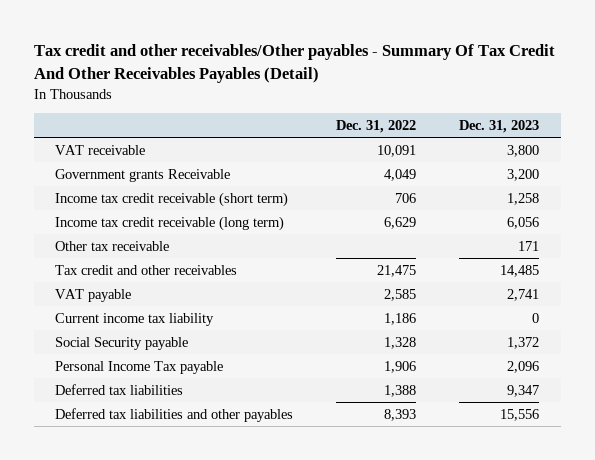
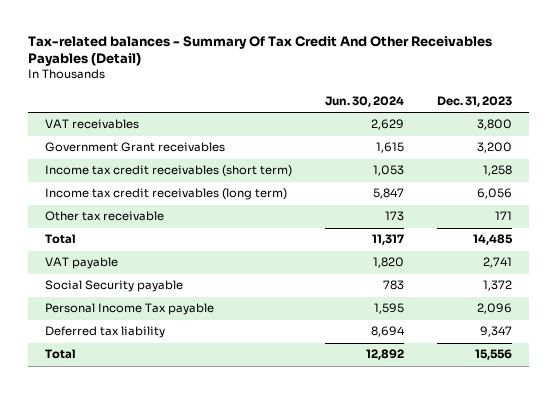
[33,44,555,83] Tax credit and other receivables/Other payables - Summary Of Tax Credit And Other Receivables Payables (Detail) -> [27,35,492,67] Tax-related balances - Summary Of Tax Credit And Other Receivables Payables (Detail)
[336,120,417,134] Dec. 31, 2022 -> none
none -> [324,96,404,108] Jun. 30, 2024
[55,144,146,155] VAT receivable -> [44,119,139,130] VAT receivables
[55,168,231,182] Government grants Receivable -> [44,142,225,153] Government Grant receivables
[55,191,289,207] Income tax credit receivable (short term) -> [44,165,292,178] Income tax credit receivables (short term)
[55,215,285,231] Income tax credit receivable (long term) -> [44,188,287,201] Income tax credit receivables (long term)
[55,264,238,275] Tax credit and other receivables -> [44,234,76,245] Total
[55,312,215,326] Current income tax liability -> none
[55,383,184,395] Deferred tax liabilities -> [44,326,165,339] Deferred tax liability
[55,407,294,422] Deferred tax liabilities and other payables -> [44,349,76,360] Total

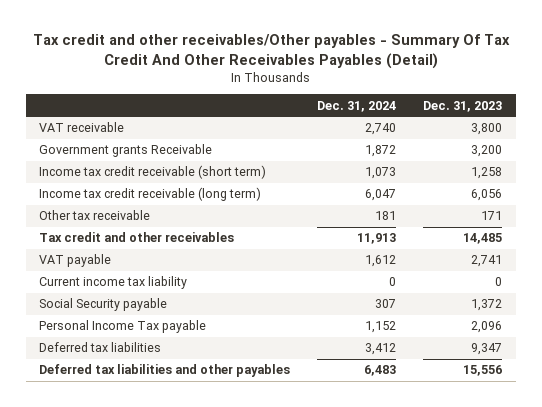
[27,35,492,67] Tax-related balances - Summary Of Tax Credit And Other Receivables Payables (Detail) -> [32,34,510,69] Tax credit and other receivables/Other payables - Summary Of Tax Credit And Other Receivables Payables (Detail)
[324,96,404,108] Jun. 30, 2024 -> none
none -> [317,100,397,112] Dec. 31, 2024
[44,119,139,130] VAT receivables -> [39,122,125,133] VAT receivable
[44,142,225,153] Government Grant receivables -> [39,144,213,158] Government grants Receivable
[44,165,292,178] Income tax credit receivables (short term) -> [39,165,267,180] Income tax credit receivable (short term)
[44,188,287,201] Income tax credit receivables (long term) -> [39,187,262,202] Income tax credit receivable (long term)
[44,234,76,245] Total -> [39,232,235,243] Tax credit and other receivables
none -> [39,276,188,290] Current income tax liability
[44,326,165,339] Deferred tax liability -> [39,342,162,353] Deferred tax liabilities
[44,349,76,360] Total -> [39,364,291,378] Deferred tax liabilities and other payables

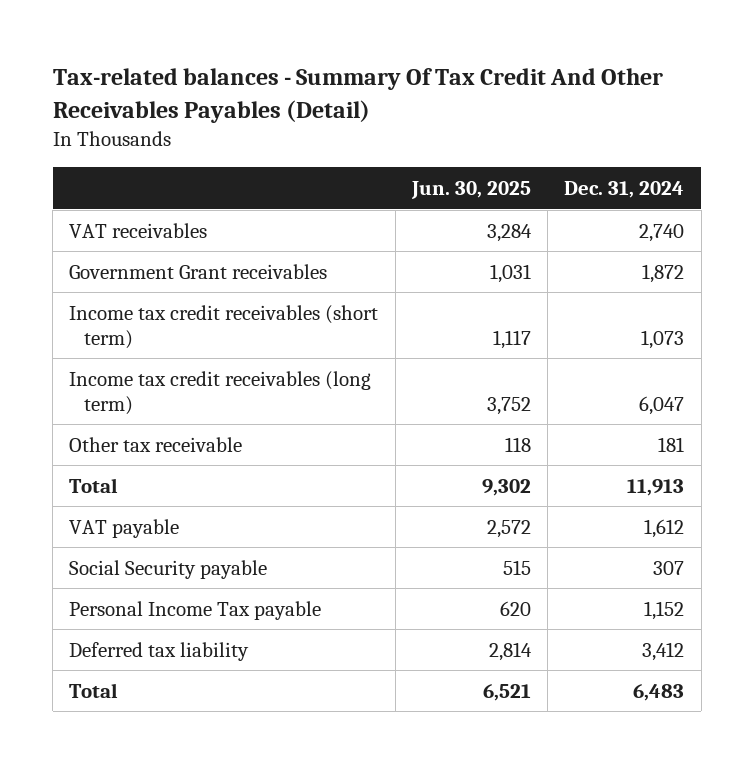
[32,34,510,69] Tax credit and other receivables/Other payables - Summary Of Tax Credit And Other Receivables Payables (Detail) -> [52,68,663,123] Tax-related balances - Summary Of Tax Credit And Other Receivables Payables (Detail)
[423,100,503,112] Dec. 31, 2023 -> none
none -> [410,181,531,200] Jun. 30, 2025
[39,122,125,133] VAT receivable -> [69,222,208,238] VAT receivables
[39,144,213,158] Government grants Receivable -> [69,263,328,279] Government Grant receivables
[39,165,267,180] Income tax credit receivable (short term) -> [69,304,379,349] Income tax credit receivables (short term)
[39,187,262,202] Income tax credit receivable (long term) -> [69,370,372,415] Income tax credit receivables (long term)
[39,232,235,243] Tax credit and other receivables -> [69,477,119,493] Total
[39,276,188,290] Current income tax liability -> none
[39,342,162,353] Deferred tax liabilities -> [69,641,250,661] Deferred tax liability
[39,364,291,378] Deferred tax liabilities and other payables -> [69,682,119,698] Total

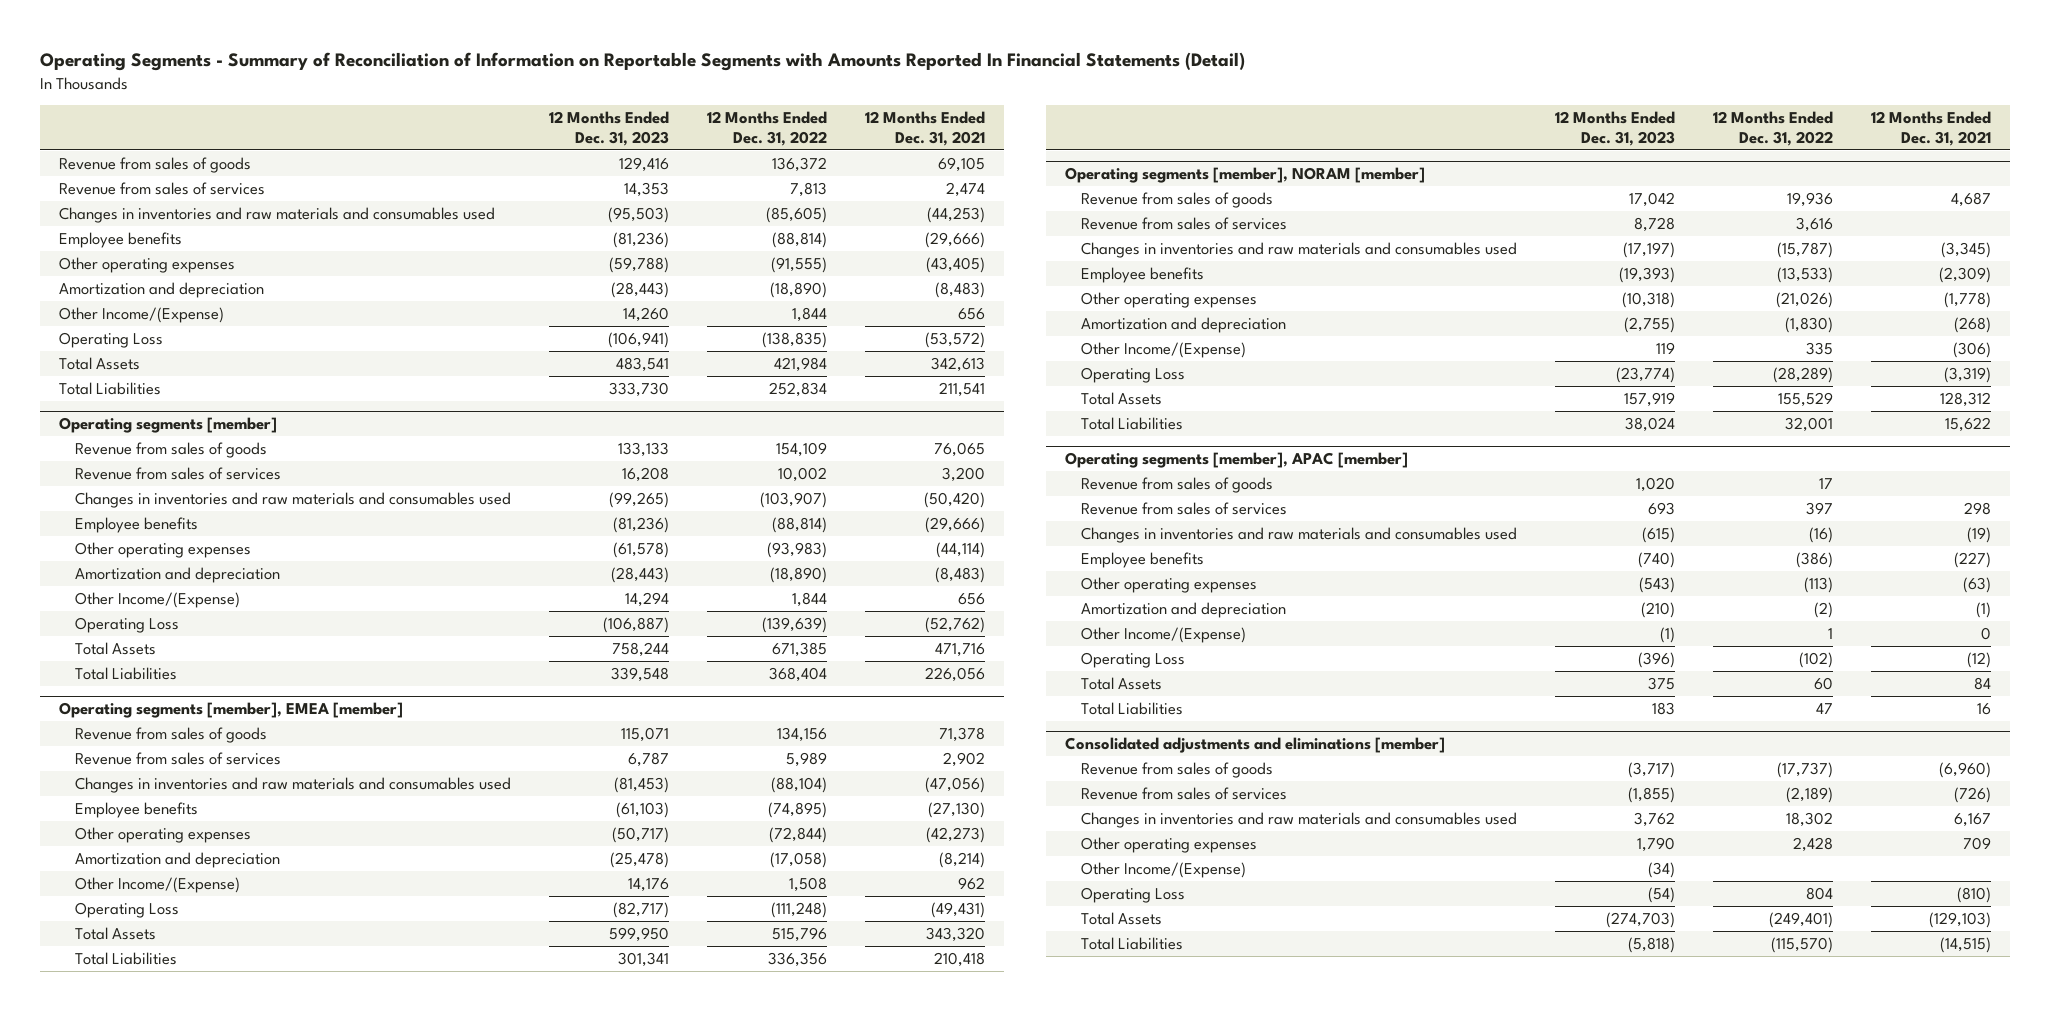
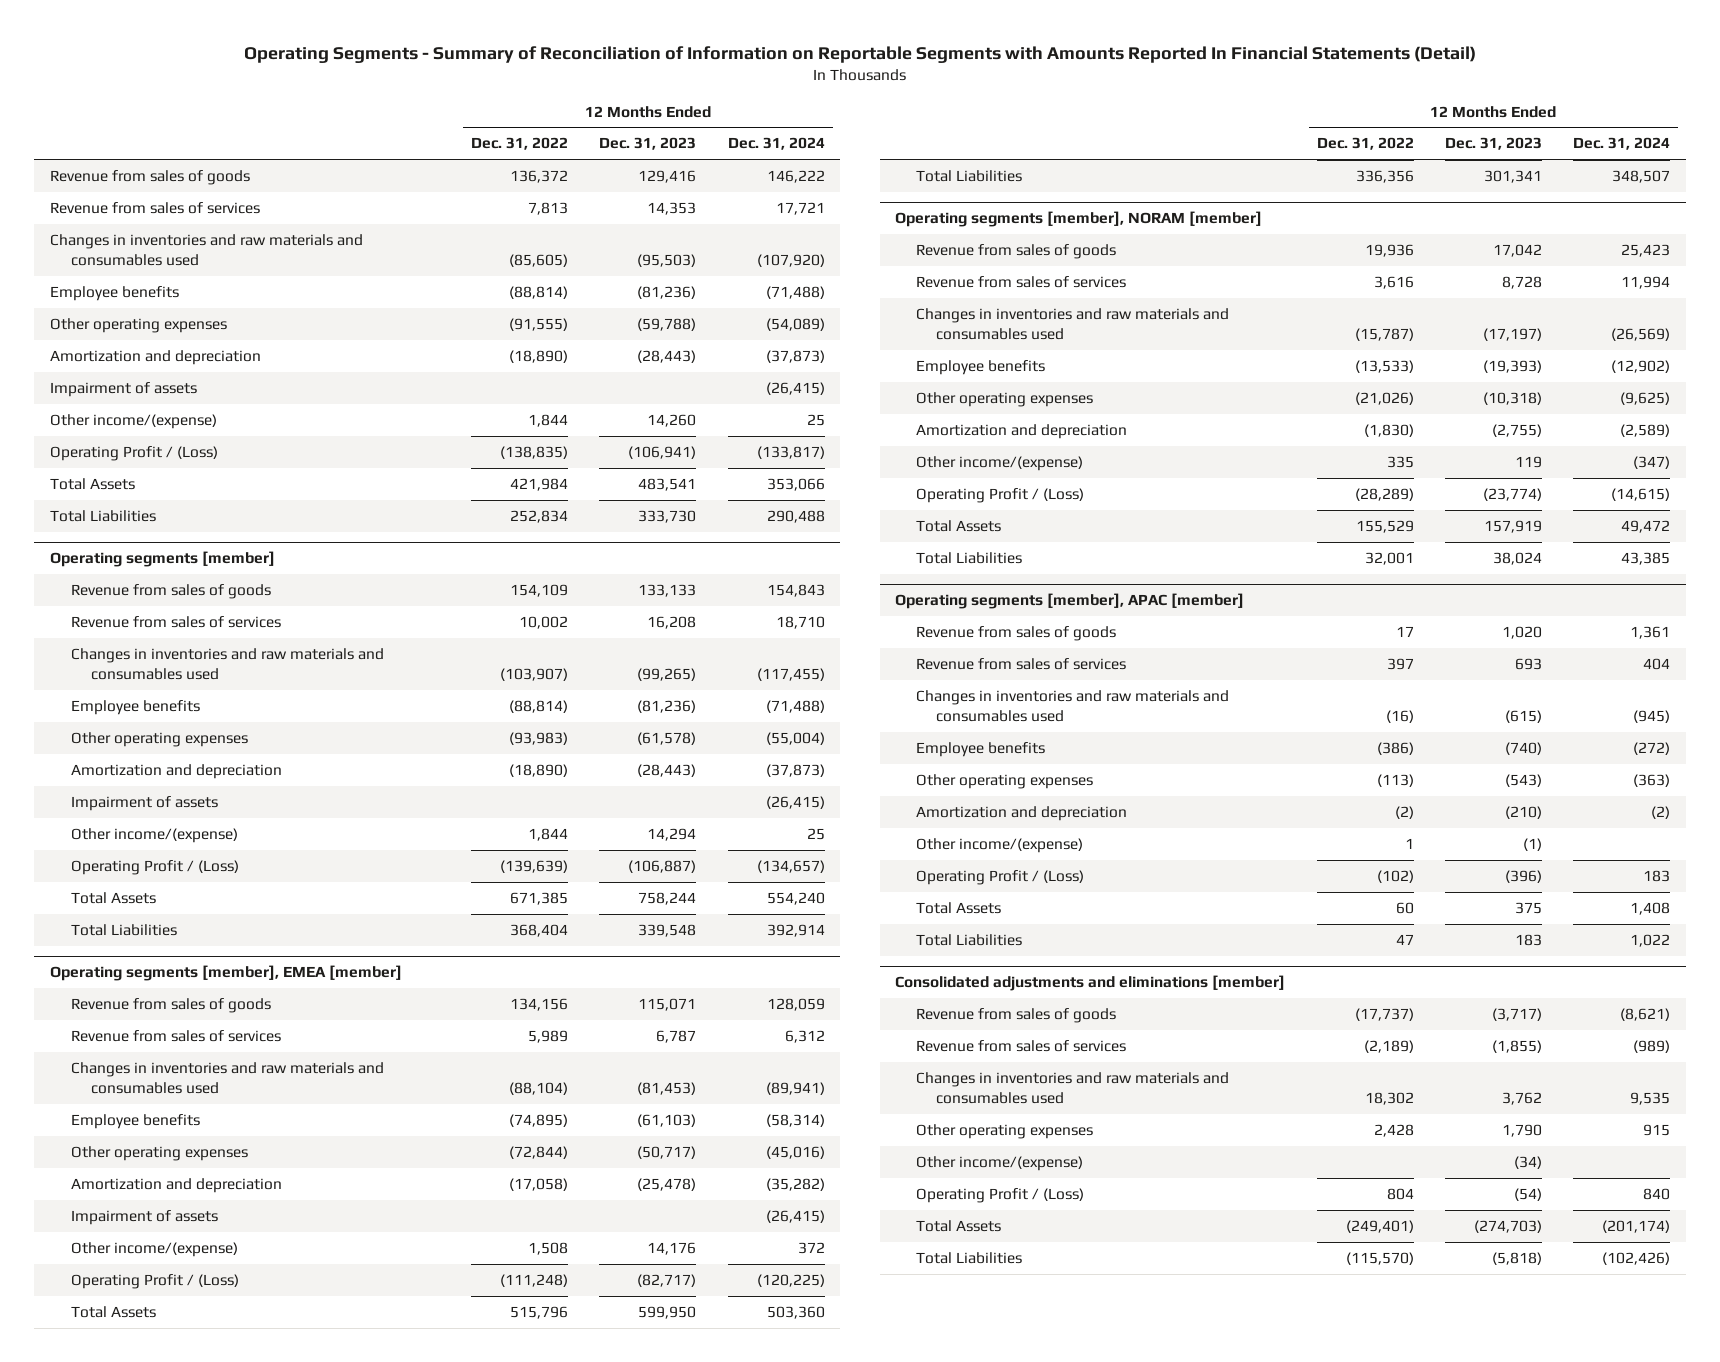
[865,110,986,147] 12 Months Ended Dec. 31, 2021 -> none
none -> [727,137,825,151] Dec. 31, 2024
none -> [49,382,197,398] Impairment of assets
[59,306,225,323] Other Income/(Expense) -> [49,414,217,430] Other income/(expense)
[59,331,164,348] Operating Loss -> [49,446,218,462] Operating Profit / (Loss)
none -> [70,796,218,812] Impairment of assets
[75,591,241,608] Other Income/(Expense) -> [70,828,238,844] Other income/(expense)
[75,616,180,633] Operating Loss -> [70,860,239,876] Operating Profit / (Loss)
none -> [70,1210,218,1226] Impairment of assets
[75,876,241,893] Other Income/(Expense) -> [70,1242,238,1258] Other income/(expense)
[75,901,180,918] Operating Loss -> [70,1274,239,1290] Operating Profit / (Loss)
[1080,341,1246,358] Other Income/(Expense) -> [915,456,1083,472] Other income/(expense)
[1080,366,1185,383] Operating Loss -> [915,488,1084,504] Operating Profit / (Loss)
[1080,626,1246,643] Other Income/(Expense) -> [915,838,1083,854] Other income/(expense)
[1080,651,1185,668] Operating Loss -> [915,870,1084,886] Operating Profit / (Loss)
[1080,861,1246,878] Other Income/(Expense) -> [915,1156,1083,1172] Other income/(expense)
[1080,886,1185,903] Operating Loss -> [915,1188,1084,1204] Operating Profit / (Loss)

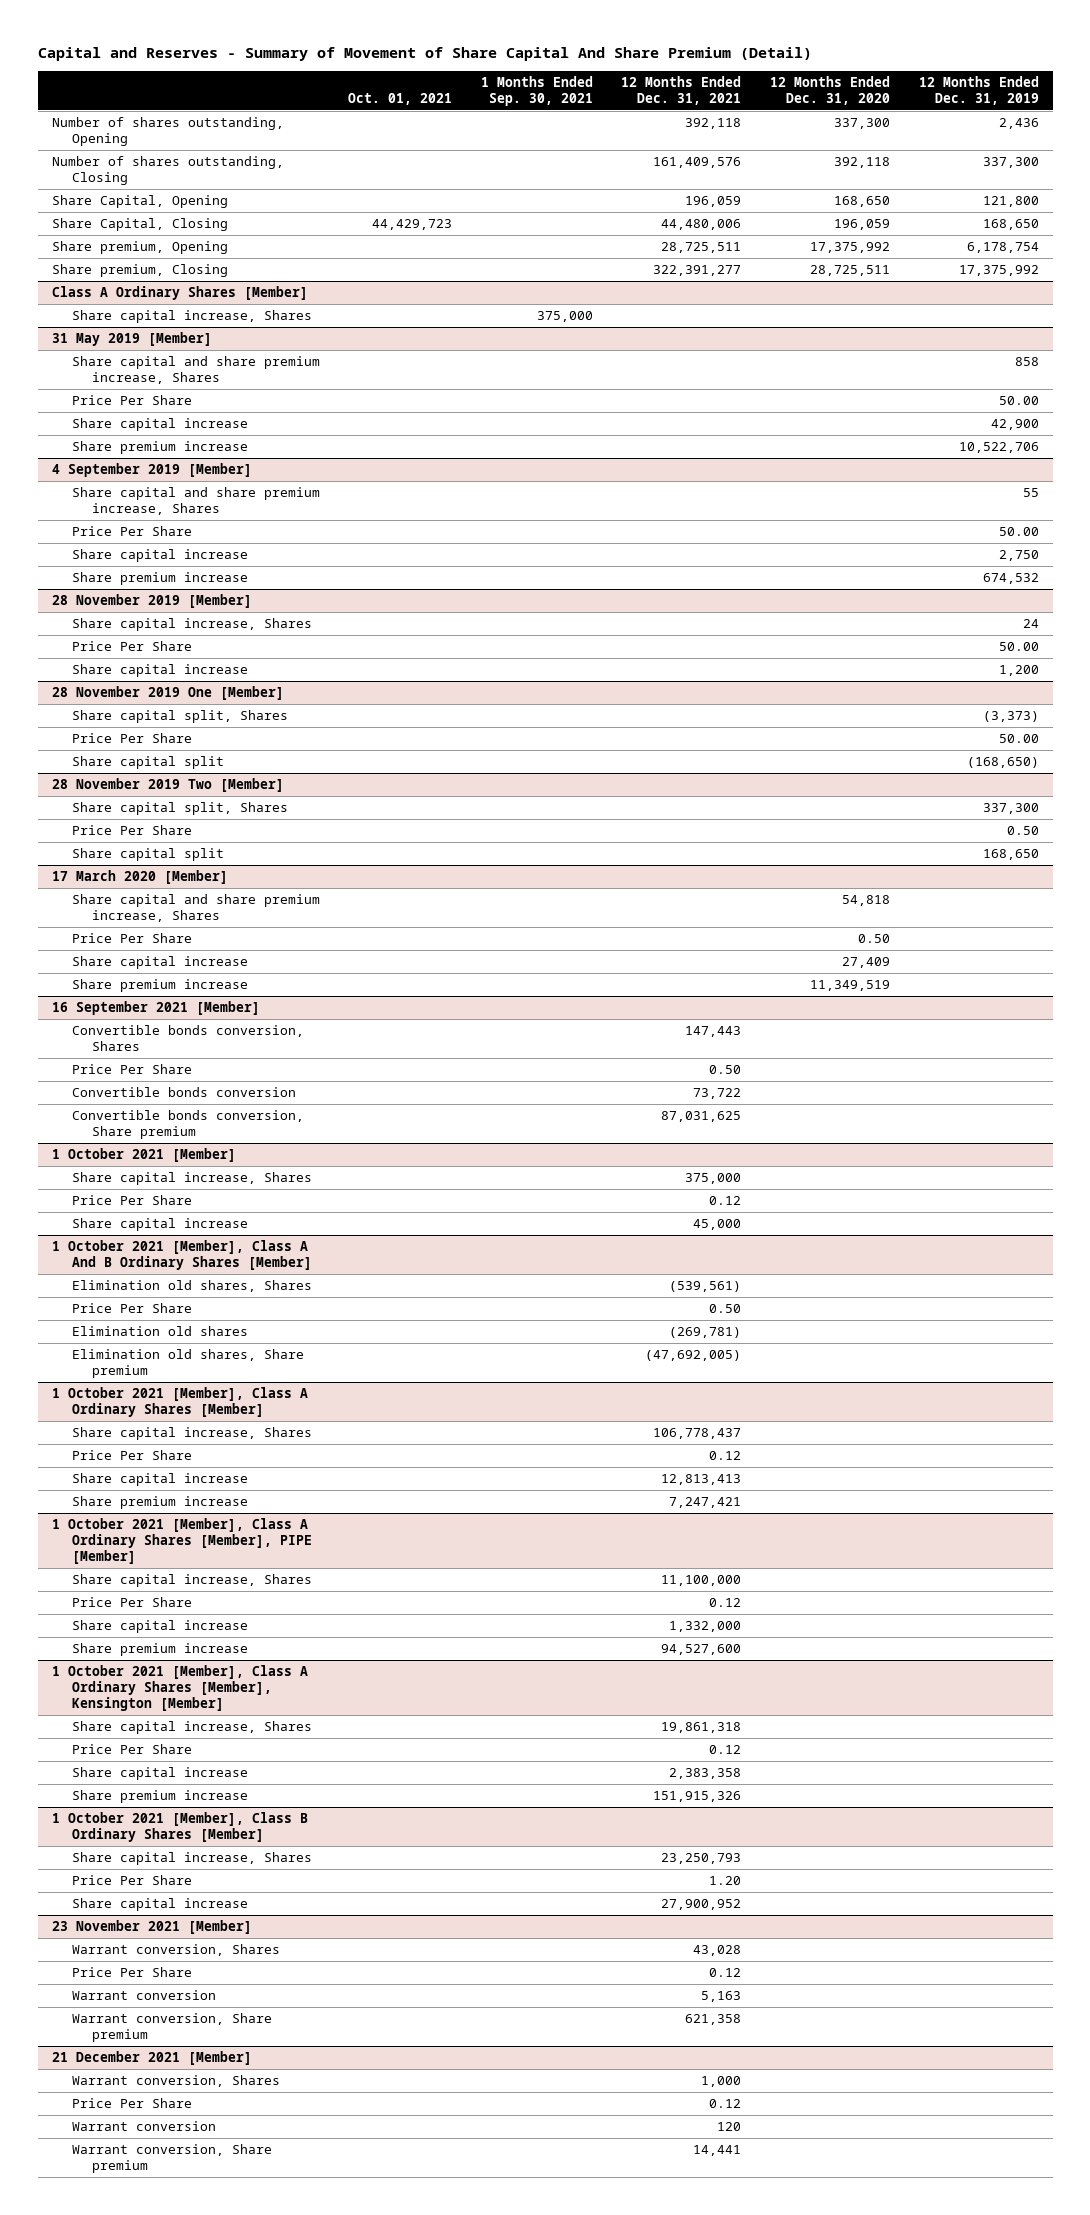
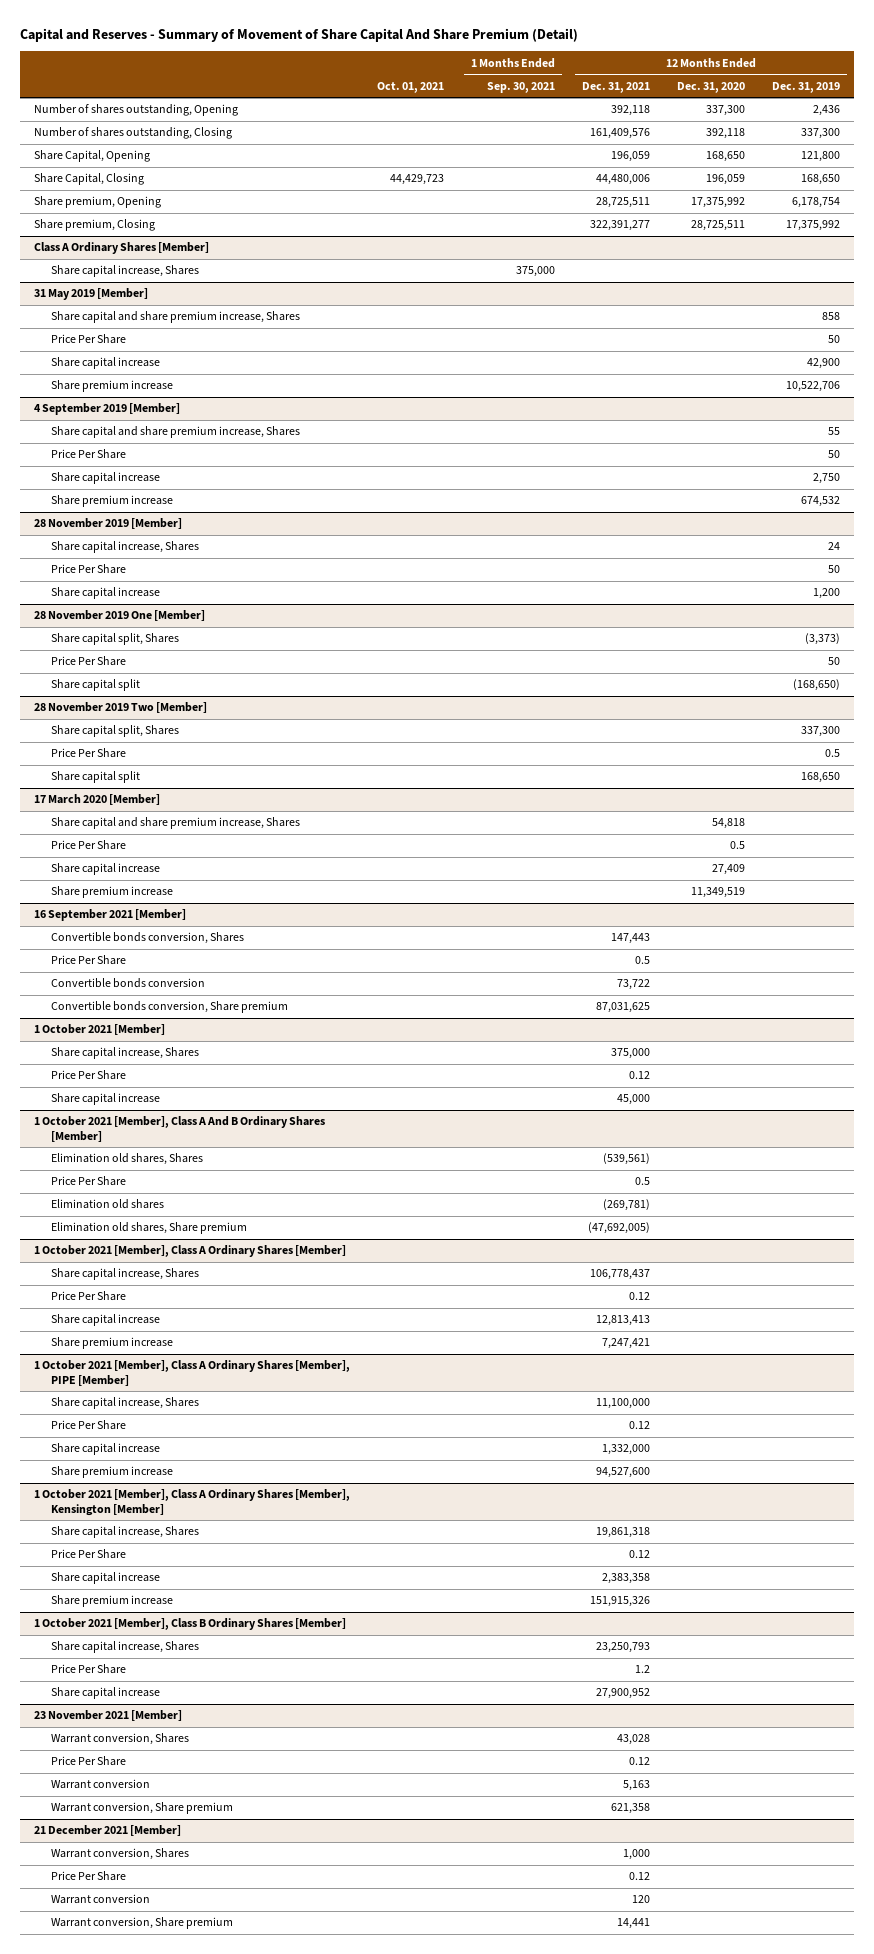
[998,396,1039,406] 50.00 -> [828,335,841,344] 50
[998,527,1039,537] 50.00 -> [828,450,841,459] 50
[998,642,1039,652] 50.00 -> [828,565,841,574] 50
[998,734,1039,744] 50.00 -> [828,657,841,666] 50
[1006,826,1039,836] 0.50 -> [825,749,841,758] 0.5
[857,934,890,944] 0.50 -> [729,841,745,850] 0.5
[709,1065,742,1075] 0.50 -> [634,956,650,965] 0.5
[709,1304,742,1314] 0.50 -> [634,1177,650,1186] 0.5
[709,1876,742,1886] 1.20 -> [634,1665,650,1674] 1.2

